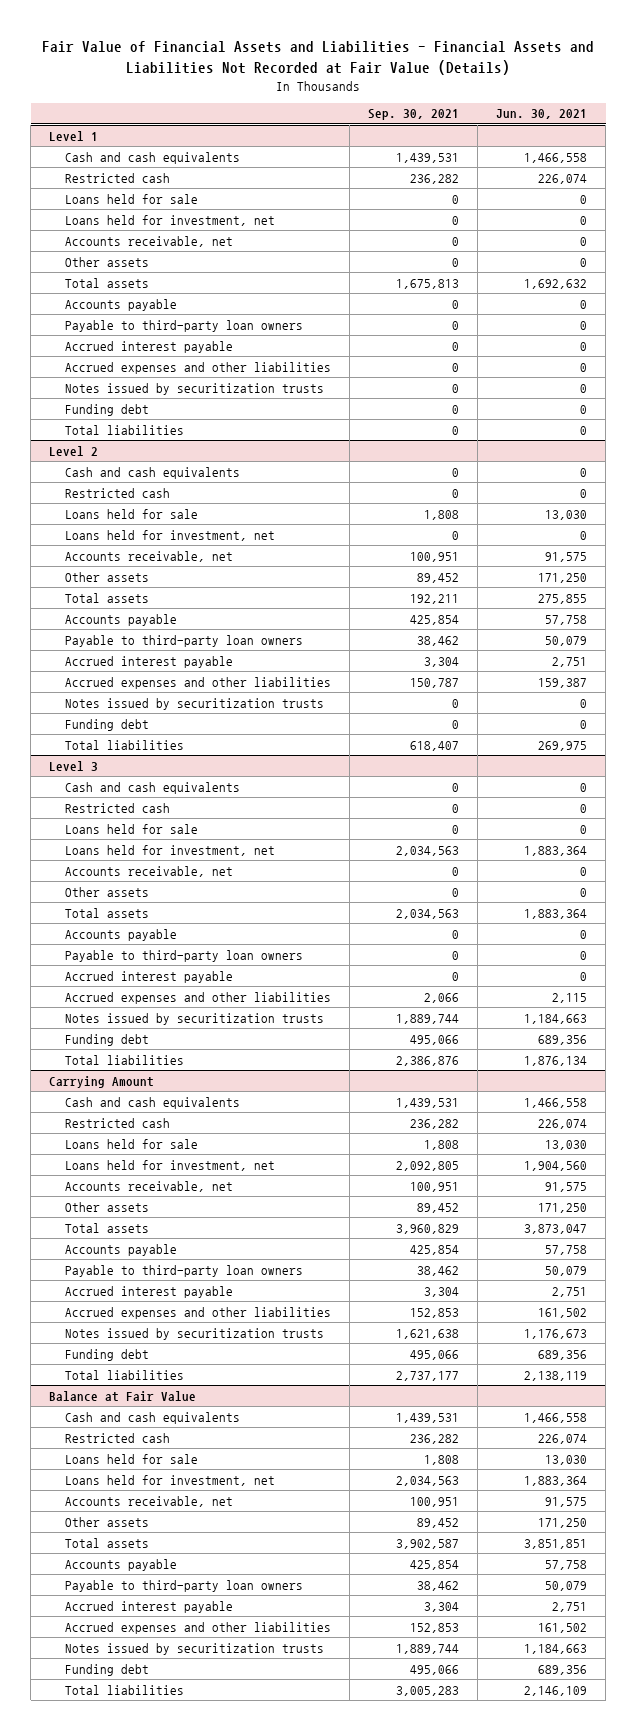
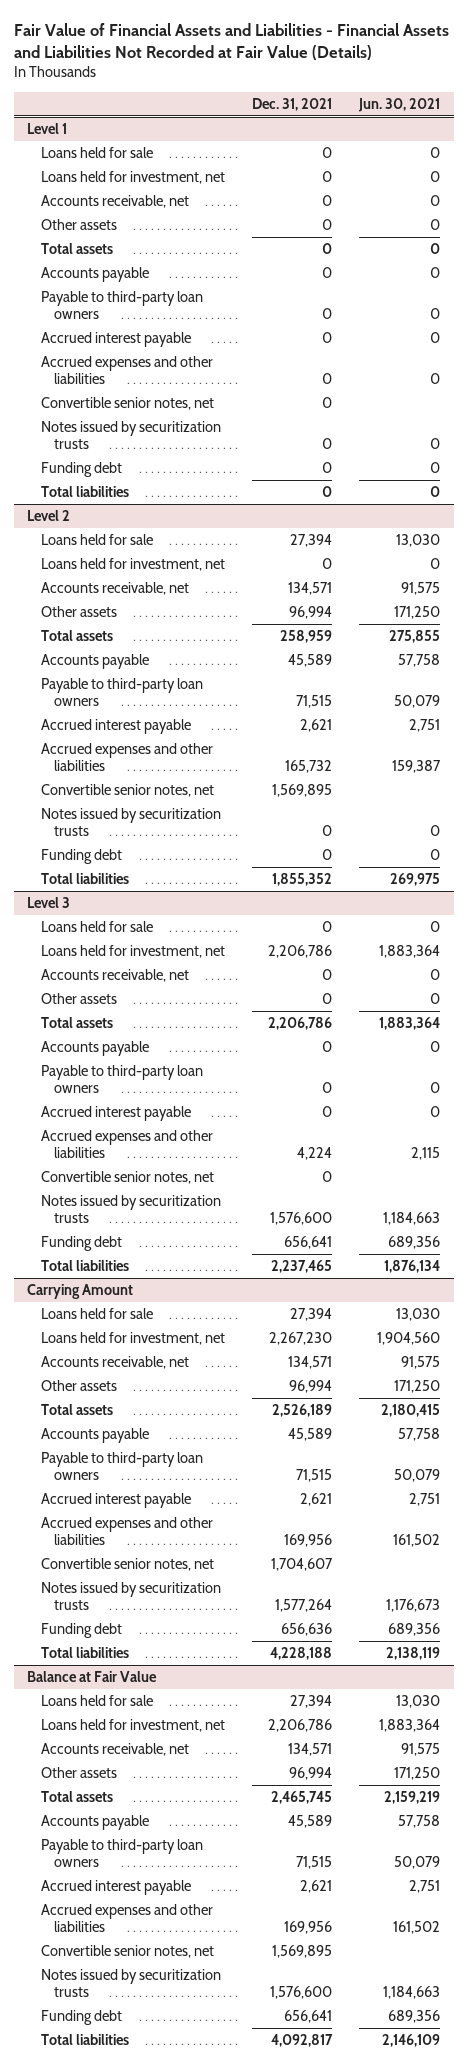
[368,109,460,121] Sep. 30, 2021 -> none
none -> [252,97,333,111] Dec. 31, 2021
[65,151,241,164] Cash and cash equivalents -> none
[65,172,171,183] Restricted cash -> none
[524,278,588,289] 1,692,632 -> [430,242,441,254] 0
none -> [40,396,214,410] Convertible senior notes, net
[65,466,241,479] Cash and cash equivalents -> none
[65,487,171,498] Restricted cash -> none
none -> [40,783,214,797] Convertible senior notes, net
[65,781,241,794] Cash and cash equivalents -> none
[65,802,171,813] Restricted cash -> none
none -> [40,1170,214,1184] Convertible senior notes, net
[65,1096,241,1109] Cash and cash equivalents -> none
[65,1117,171,1128] Restricted cash -> none
[524,1223,588,1234] 3,873,047 -> [381,1403,441,1417] 2,180,415
none -> [40,1557,214,1571] Convertible senior notes, net
[65,1411,241,1424] Cash and cash equivalents -> none
[65,1432,171,1443] Restricted cash -> none
[524,1538,588,1549] 3,851,851 -> [384,1790,441,1804] 2,159,219
none -> [40,1944,214,1958] Convertible senior notes, net

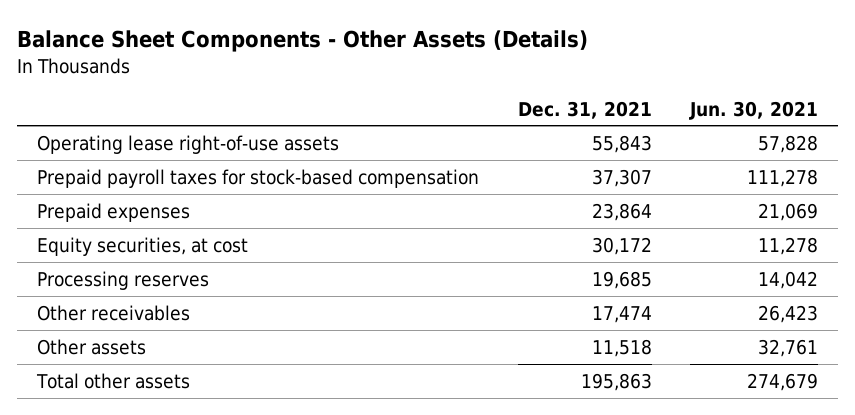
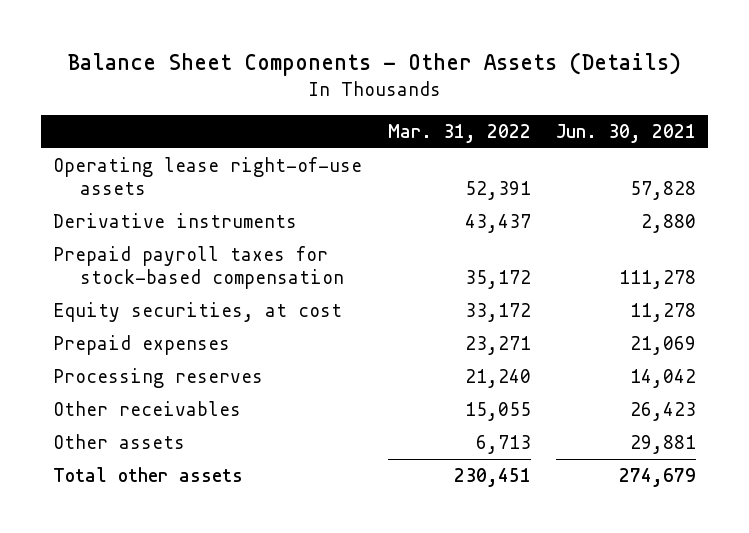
[517,100,652,119] Dec. 31, 2021 -> none
none -> [387,123,531,143] Mar. 31, 2022
none -> [53,213,298,229] Derivative instruments
[36,202,190,222] Prepaid expenses -> [53,335,231,356] Prepaid expenses
[758,338,819,357] 32,761 -> [629,435,696,455] 29,881

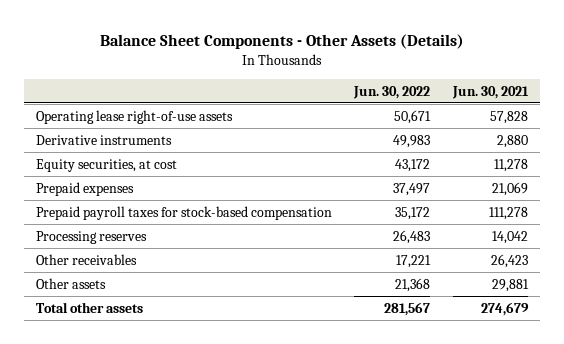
[387,123,531,143] Mar. 31, 2022 -> none
none -> [353,85,431,99] Jun. 30, 2022
[53,246,345,289] Prepaid payroll taxes for stock-based compensation -> [35,205,332,220] Prepaid payroll taxes for stock-based compensation

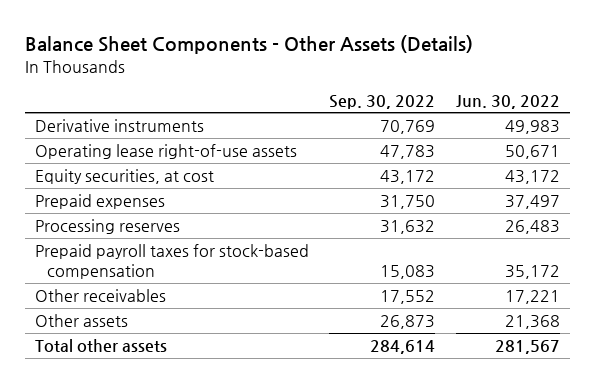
[452,85,530,99] Jun. 30, 2021 -> none
none -> [329,94,436,109] Sep. 30, 2022
[35,109,233,124] Operating lease right-of-use assets -> [35,143,298,159] Operating lease right-of-use assets
[35,205,332,220] Prepaid payroll taxes for stock-based compensation -> [35,243,310,280] Prepaid payroll taxes for stock-based compensation

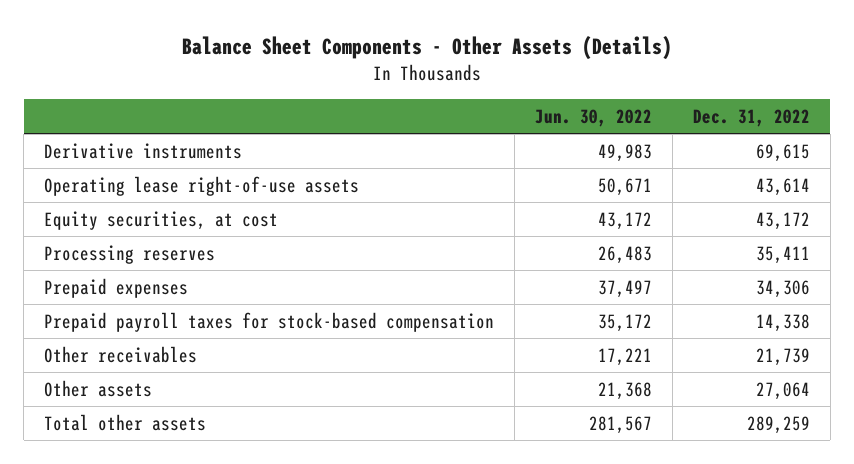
[329,94,436,109] Sep. 30, 2022 -> none
none -> [692,108,810,127] Dec. 31, 2022
[35,193,166,209] Prepaid expenses -> [44,277,189,298] Prepaid expenses

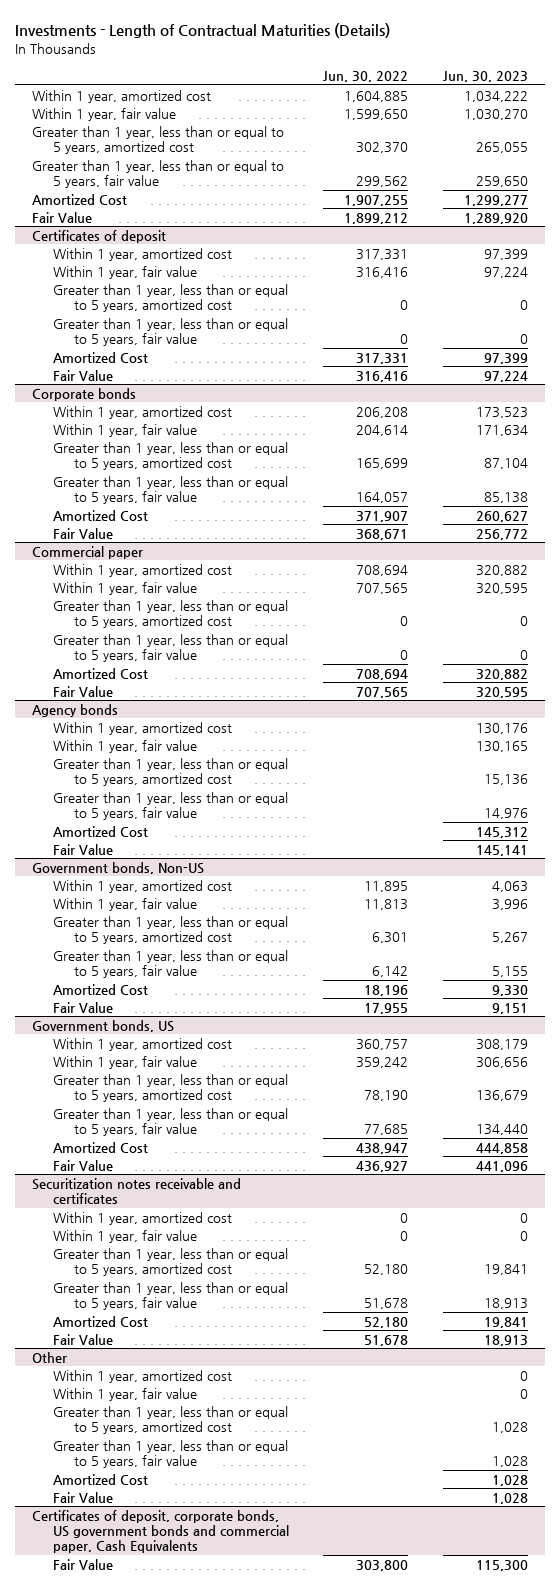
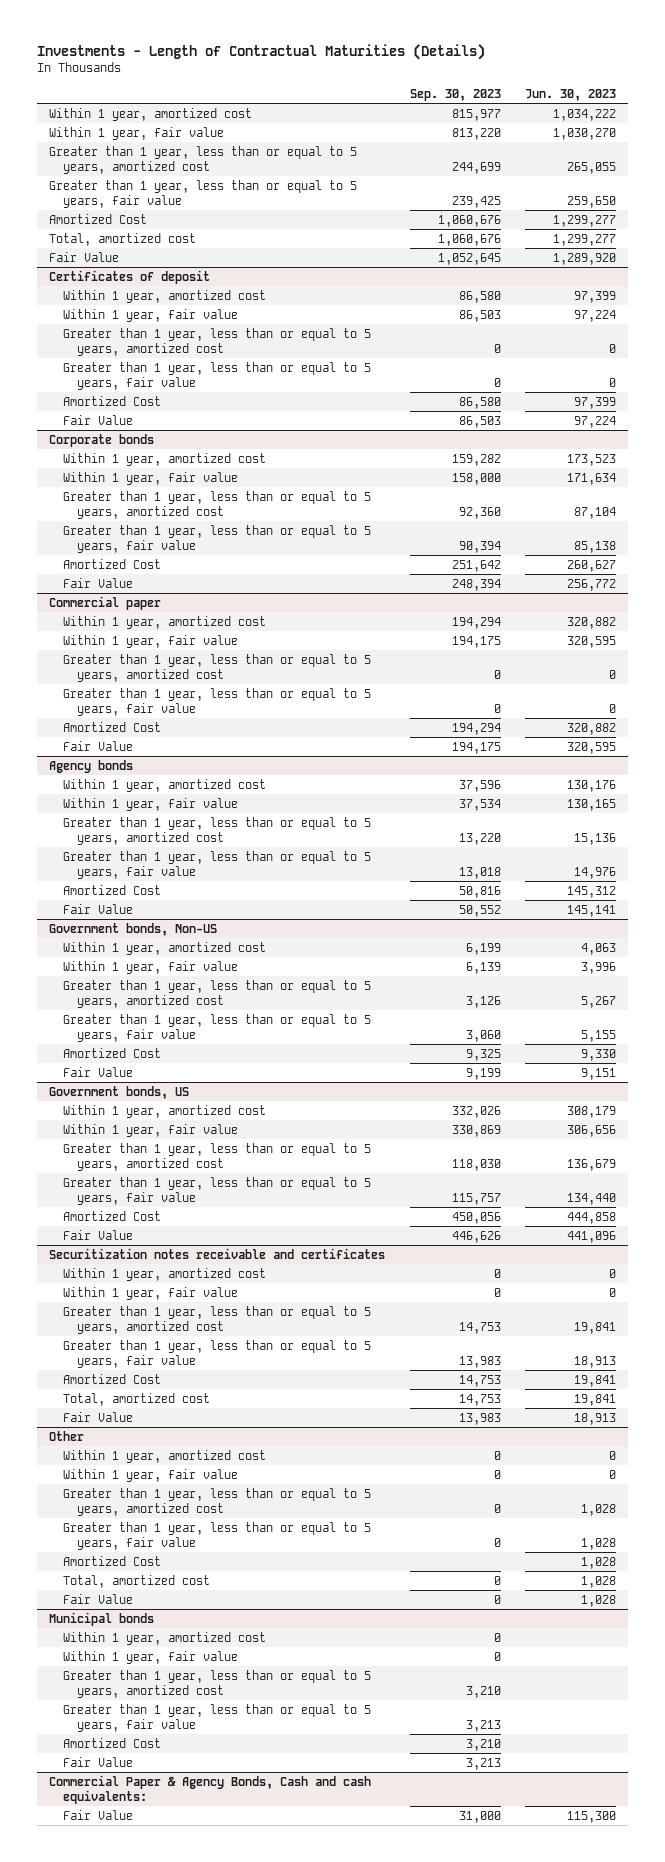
[323,71,409,83] Jun. 30, 2022 -> none
none -> [409,89,501,102] Sep. 30, 2023
none -> [49,232,197,246] Total, amortized cost
none -> [63,1392,211,1406] Total, amortized cost
none -> [63,1574,211,1588] Total, amortized cost
[32,1509,289,1554] Certificates of deposit, corporate bonds, US government bonds and commercial paper, Cash Equivalents -> none
none -> [49,1611,155,1626] Municipal bonds
none -> [63,1631,267,1645] Within 1 year, amortized cost
none -> [63,1650,239,1664] Within 1 year, fair value
none -> [63,1669,372,1699] Greater than 1 year, less than or equal to 5 years, amortized cost
none -> [63,1703,372,1733] Greater than 1 year, less than or equal to 5 years, fair value
none -> [63,1737,162,1748] Amortized Cost
none -> [63,1756,134,1767] Fair Value
none -> [49,1774,372,1805] Commercial Paper & Agency Bonds, Cash and cash equivalents:

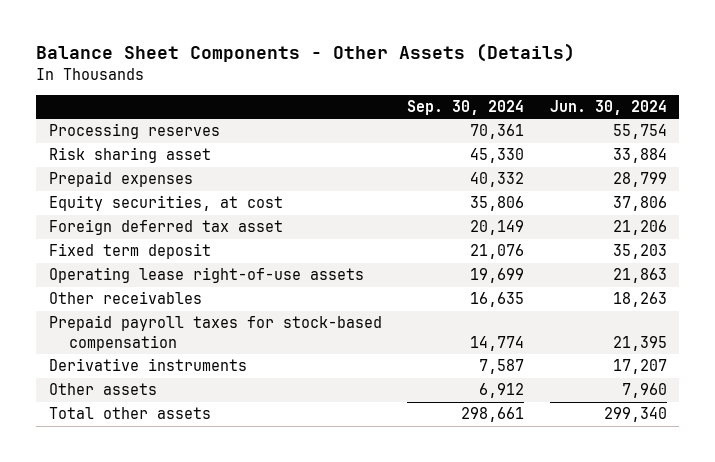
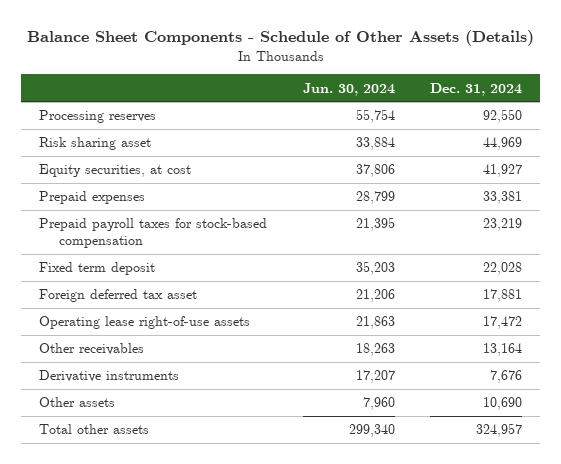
[35,43,575,63] Balance Sheet Components - Other Assets (Details) -> [26,30,534,47] Balance Sheet Components - Schedule of Other Assets (Details)
[407,99,525,115] Sep. 30, 2024 -> none
none -> [430,82,523,96] Dec. 31, 2024
[48,171,193,188] Prepaid expenses -> [38,191,145,205] Prepaid expenses
[48,315,382,351] Prepaid payroll taxes for stock-based compensation -> [38,218,267,249] Prepaid payroll taxes for stock-based compensation
[48,219,283,236] Foreign deferred tax asset -> [38,289,197,303] Foreign deferred tax asset

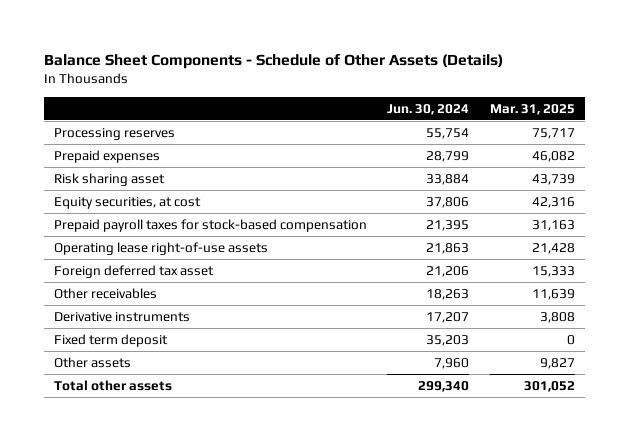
[430,82,523,96] Dec. 31, 2024 -> none
none -> [489,103,575,115] Mar. 31, 2025
[38,191,145,205] Prepaid expenses -> [54,150,161,164] Prepaid expenses
[38,289,197,303] Foreign deferred tax asset -> [54,265,215,279] Foreign deferred tax asset
[38,262,155,276] Fixed term deposit -> [54,334,169,348] Fixed term deposit

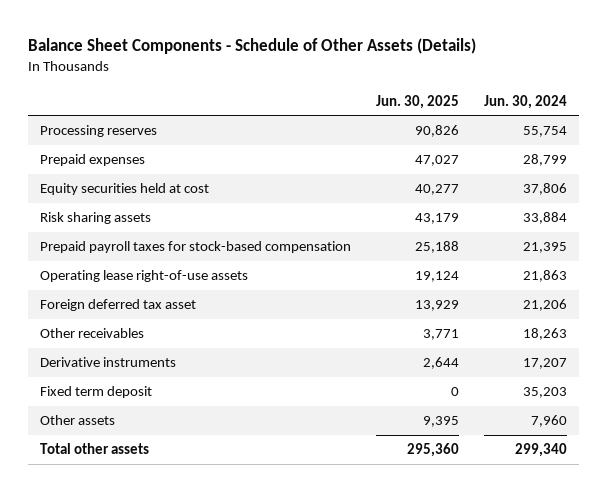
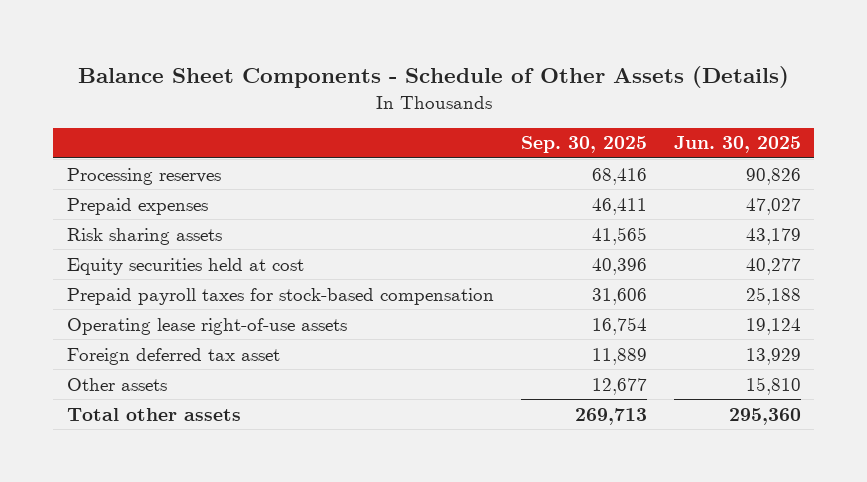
[483,94,567,109] Jun. 30, 2024 -> none
none -> [520,136,647,154] Sep. 30, 2025
[40,183,210,196] Equity securities held at cost -> [66,257,304,275] Equity securities held at cost
[40,328,145,339] Other receivables -> none
[40,357,177,368] Derivative instruments -> none
[40,386,153,399] Fixed term deposit -> none
[422,416,459,428] 9,395 -> [745,376,801,395] 15,810

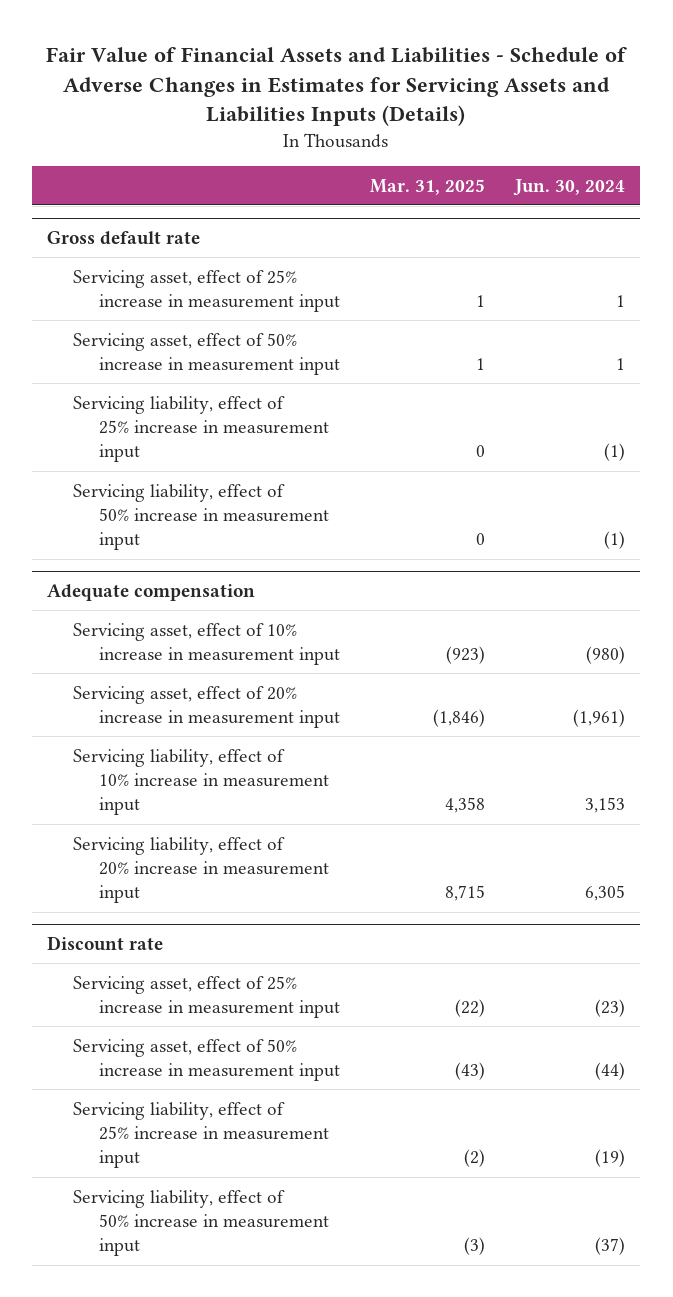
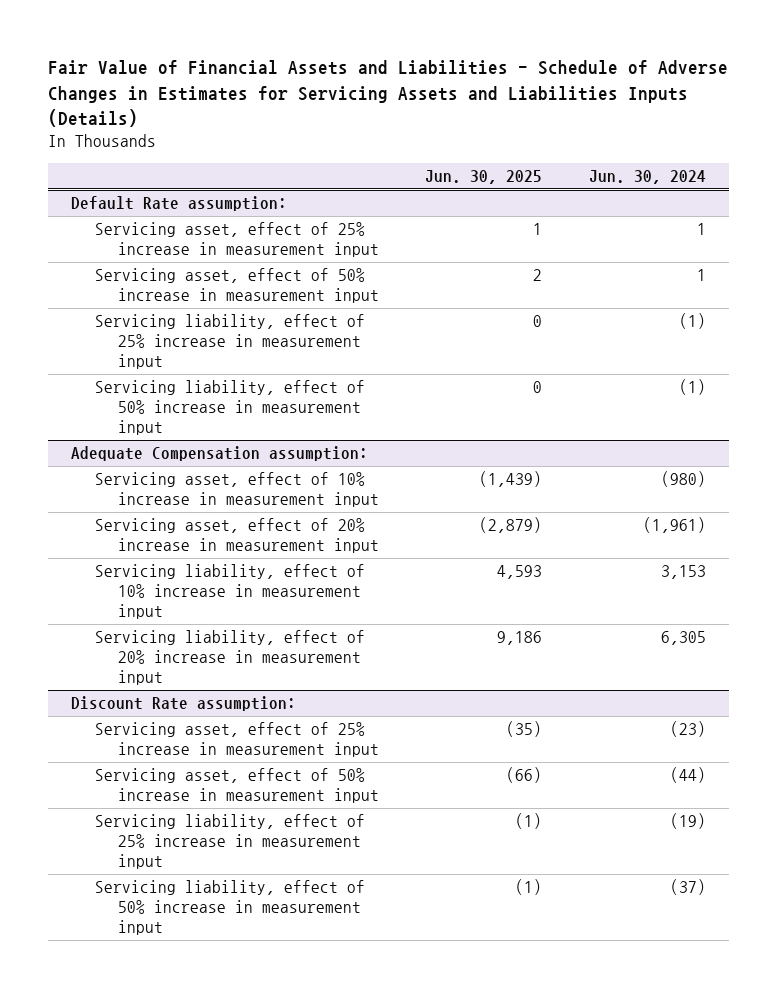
[370,178,486,195] Mar. 31, 2025 -> none
none -> [425,169,543,184] Jun. 30, 2025
[47,230,201,245] Gross default rate -> [71,196,288,212] Default Rate assumption:
[47,583,256,601] Adequate compensation -> [71,446,369,462] Adequate Compensation assumption:
[47,935,164,951] Discount rate -> [71,696,297,712] Discount Rate assumption:

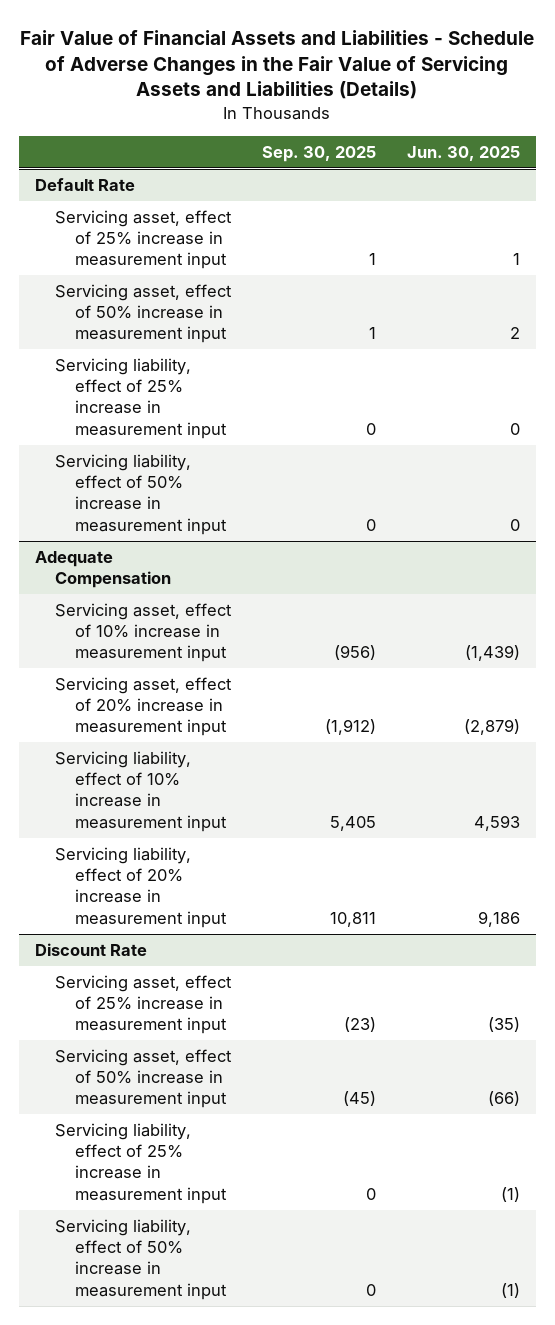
[48,60,729,128] Fair Value of Financial Assets and Liabilities - Schedule of Adverse Changes in Estimates for Servicing Assets and Liabilities Inputs (Details) -> [20,29,535,100] Fair Value of Financial Assets and Liabilities - Schedule of Adverse Changes in the Fair Value of Servicing Assets and Liabilities (Details)
[589,169,707,184] Jun. 30, 2024 -> none
none -> [261,145,376,162] Sep. 30, 2025
[71,196,288,212] Default Rate assumption: -> [34,178,135,192] Default Rate
[71,446,369,462] Adequate Compensation assumption: -> [34,551,171,589] Adequate Compensation
[71,696,297,712] Discount Rate assumption: -> [34,943,147,957] Discount Rate

